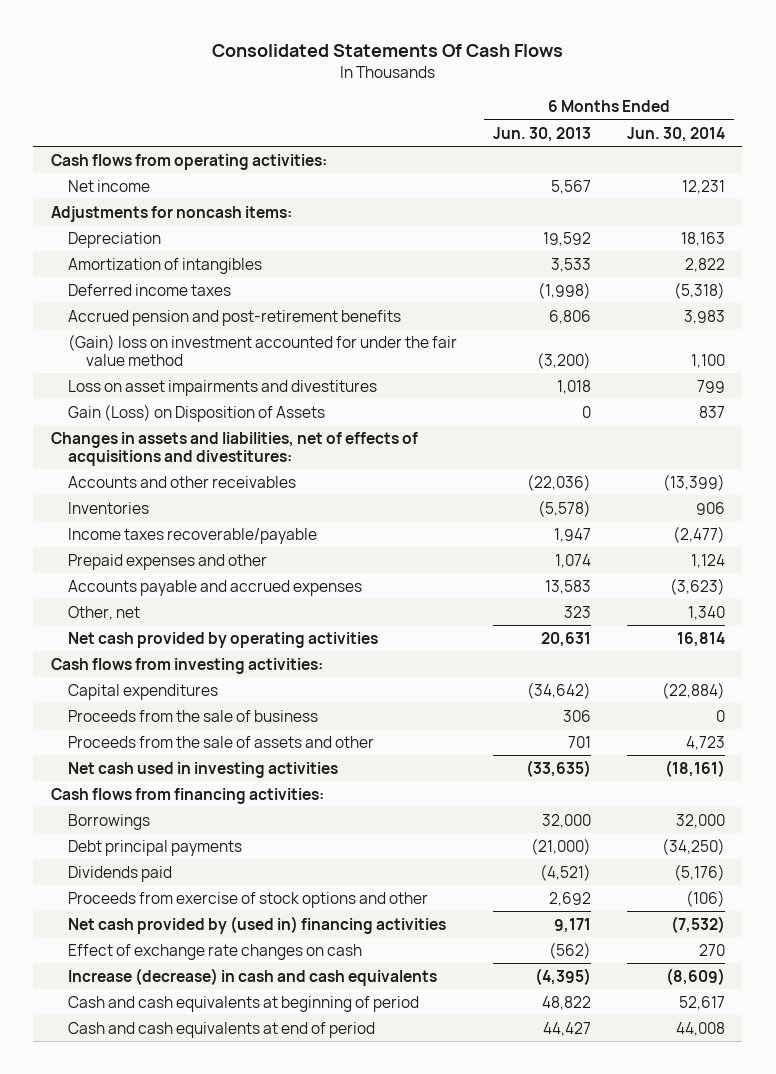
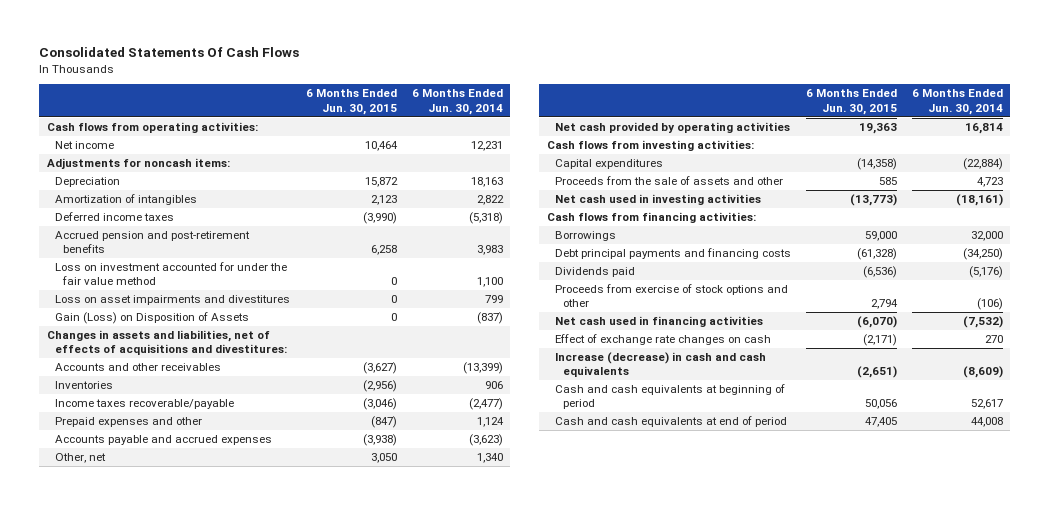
[492,126,591,142] Jun. 30, 2013 -> none
none -> [305,89,397,115] 6 Months Ended Jun. 30, 2015
[68,333,458,366] (Gain) loss on investment accounted for under the fair value method -> [55,261,288,286] Loss on investment accounted for under the fair value method
[698,405,725,418] 837 -> [476,311,503,324] (837)
[68,709,319,722] Proceeds from the sale of business -> none
[68,839,243,856] Debt principal payments -> [554,247,791,259] Debt principal payments and financing costs
[68,915,447,934] Net cash provided by (used in) financing activities -> [554,315,763,327] Net cash used in financing activities

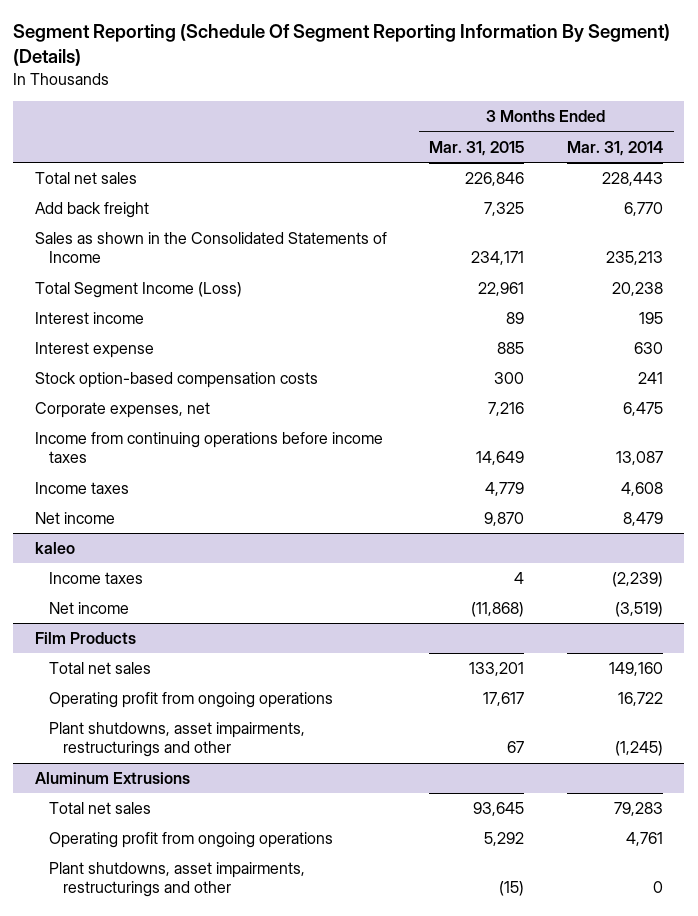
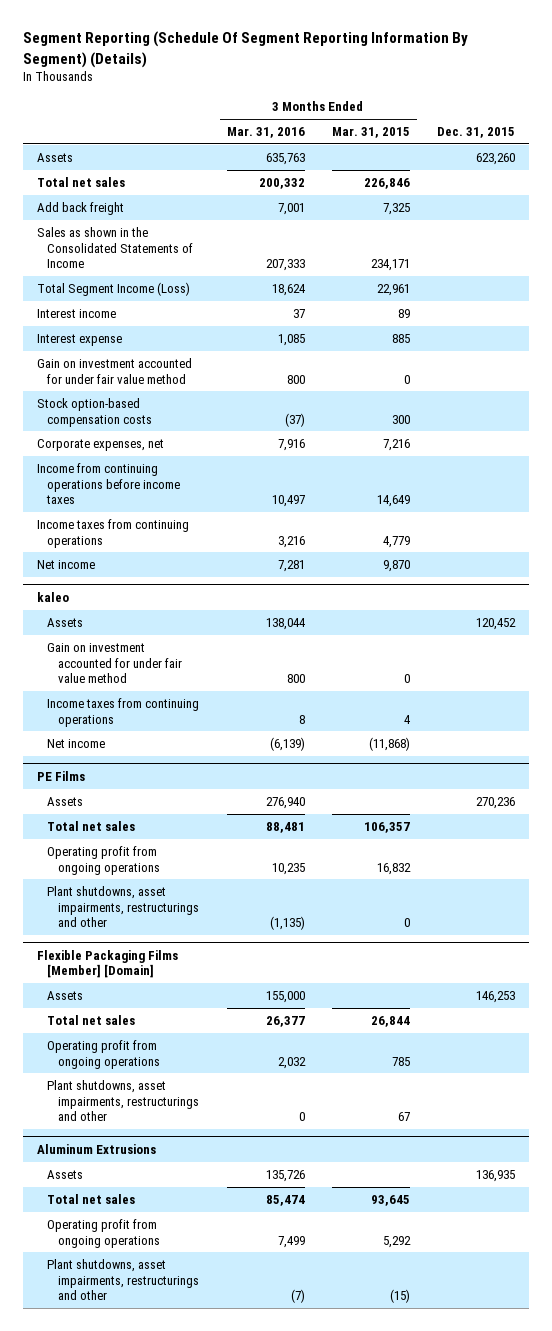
[567,140,664,156] Mar. 31, 2014 -> none
none -> [226,127,305,139] Mar. 31, 2016
none -> [437,127,516,139] Dec. 31, 2015
none -> [36,153,73,163] Assets
none -> [36,358,192,384] Gain on investment accounted for under fair value method
[34,482,129,495] Income taxes -> [36,519,189,548] Income taxes from continuing operations
none -> [47,618,84,628] Assets
none -> [47,643,182,684] Gain on investment accounted for under fair value method
[48,572,143,585] Income taxes -> [47,698,200,727] Income taxes from continuing operations
[34,632,136,645] Film Products -> none
none -> [36,770,85,781] PE Films
none -> [47,797,84,807] Assets
[469,662,525,677] 133,201 -> [363,822,410,834] 106,357
[483,692,525,707] 17,617 -> [376,862,411,875] 16,832
none -> [47,886,199,928] Plant shutdowns, asset impairments, restructurings and other
none -> [36,949,178,979] Flexible Packaging Films [Member] [Domain]
none -> [47,991,84,1001] Assets
none -> [47,1015,136,1026] Total net sales
none -> [47,1040,160,1069] Operating profit from ongoing operations
none -> [47,1170,84,1180] Assets

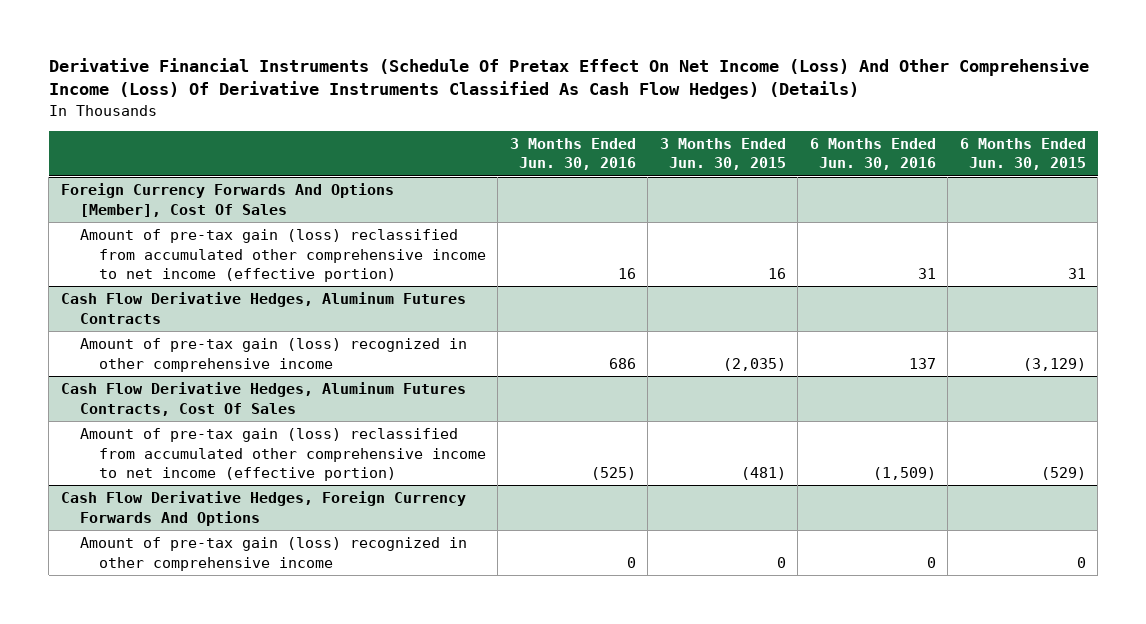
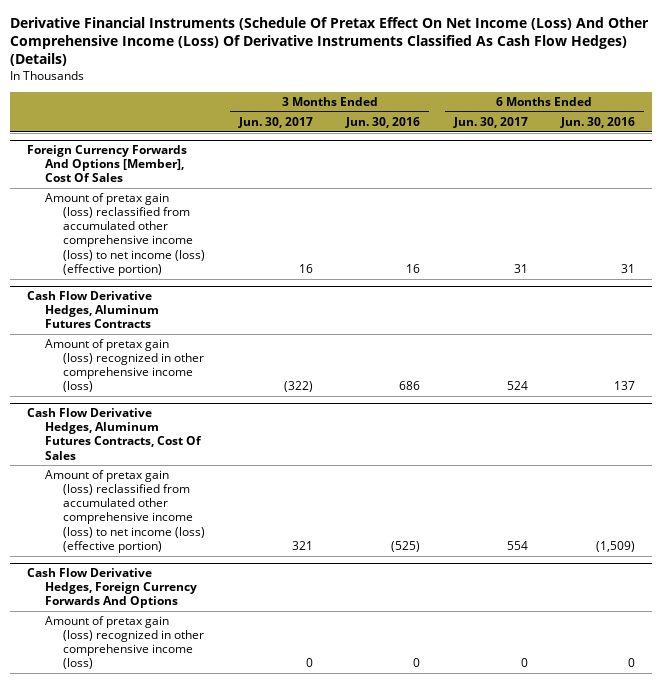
[659,137,786,171] 3 Months Ended Jun. 30, 2015 -> none
[959,137,1086,171] 6 Months Ended Jun. 30, 2015 -> none
none -> [237,116,313,128] Jun. 30, 2017
none -> [452,116,528,128] Jun. 30, 2017
[79,229,486,282] Amount of pre-tax gain (loss) reclassified from accumulated other comprehensive income to net income (effective portion) -> [44,193,206,276] Amount of pretax gain (loss) reclassified from accumulated other comprehensive income (loss) to net income (loss) (effective portion)
[79,338,467,372] Amount of pre-tax gain (loss) recognized in other comprehensive income -> [44,339,205,393] Amount of pretax gain (loss) recognized in other comprehensive income (loss)
[79,428,486,481] Amount of pre-tax gain (loss) reclassified from accumulated other comprehensive income to net income (effective portion) -> [44,470,206,553] Amount of pretax gain (loss) reclassified from accumulated other comprehensive income (loss) to net income (loss) (effective portion)
[79,537,467,571] Amount of pre-tax gain (loss) recognized in other comprehensive income -> [44,616,205,670] Amount of pretax gain (loss) recognized in other comprehensive income (loss)

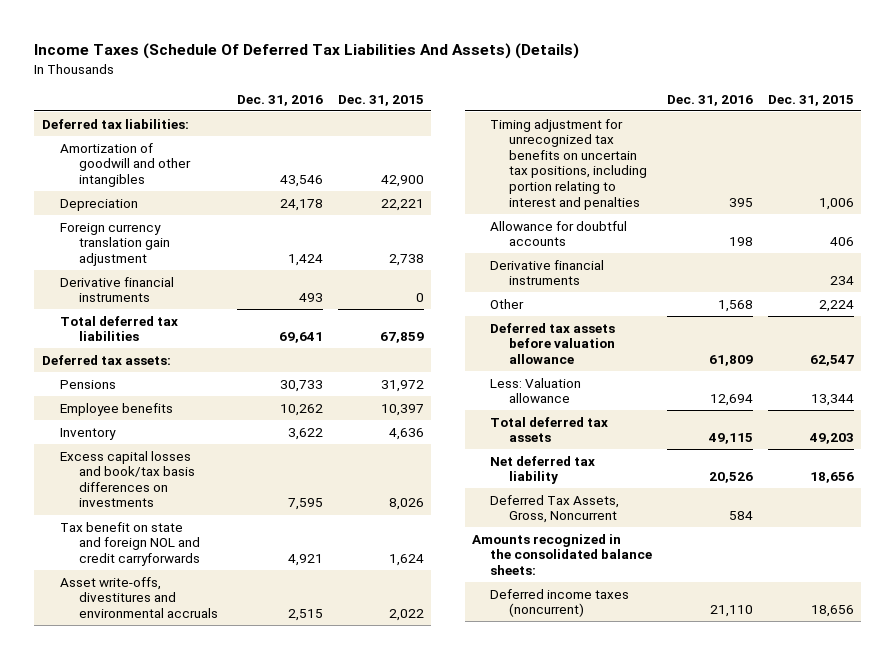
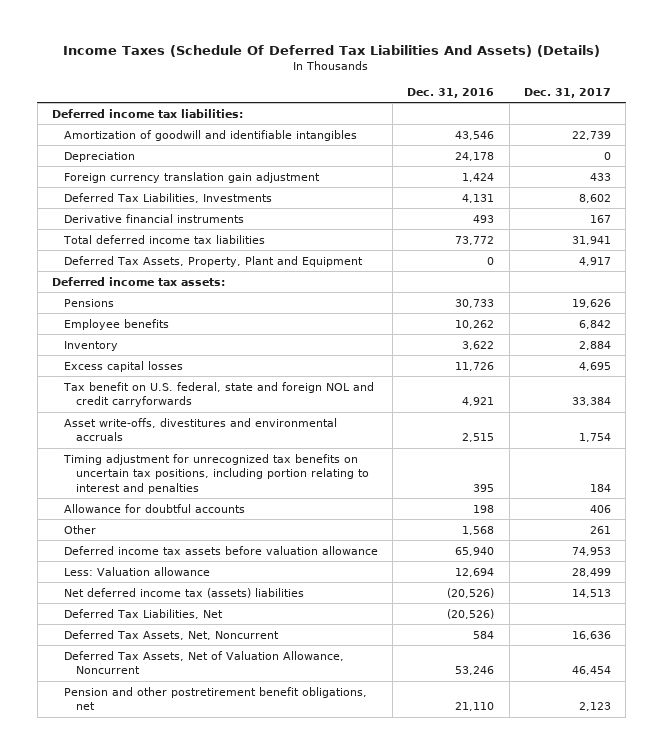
[337,94,424,106] Dec. 31, 2015 -> none
none -> [523,87,611,98] Dec. 31, 2017
[41,118,189,129] Deferred tax liabilities: -> [52,108,244,118] Deferred income tax liabilities:
[60,142,191,187] Amortization of goodwill and other intangibles -> [64,129,358,141] Amortization of goodwill and identifiable intangibles
none -> [64,192,273,203] Deferred Tax Liabilities, Investments
[60,315,179,342] Total deferred tax liabilities -> [63,234,266,244] Total deferred income tax liabilities
[278,332,323,344] 69,641 -> [455,235,495,245] 73,772
none -> [64,255,364,267] Deferred Tax Assets, Property, Plant and Equipment
[41,354,171,365] Deferred tax assets: -> [52,276,226,286] Deferred income tax assets:
[60,450,195,508] Excess capital losses and book/tax basis differences on investments -> [64,360,184,372] Excess capital losses
[287,498,323,511] 7,595 -> [455,361,495,371] 11,726
[60,521,200,566] Tax benefit on state and foreign NOL and credit carryforwards -> [63,381,375,408] Tax benefit on U.S. federal, state and foreign NOL and credit carryforwards
[490,259,605,286] Derivative financial instruments -> none
[490,322,616,364] Deferred tax assets before valuation allowance -> [64,545,379,555] Deferred income tax assets before valuation allowance
[709,354,754,366] 61,809 -> [455,546,495,556] 65,940
[490,416,609,443] Total deferred tax assets -> none
[471,533,653,575] Amounts recognized in the consolidated balance sheets: -> none
[490,455,596,485] Net deferred tax liability -> [64,587,305,598] Net deferred income tax (assets) liabilities
[709,472,754,484] 20,526 -> [447,587,495,598] (20,526)
none -> [64,608,224,619] Deferred Tax Liabilities, Net
[490,494,620,524] Deferred Tax Assets, Gross, Noncurrent -> [64,629,280,640] Deferred Tax Assets, Net, Noncurrent
none -> [64,650,345,675] Deferred Tax Assets, Net of Valuation Allowance, Noncurrent
[490,588,630,618] Deferred income taxes (noncurrent) -> [64,686,368,711] Pension and other postretirement benefit obligations, net

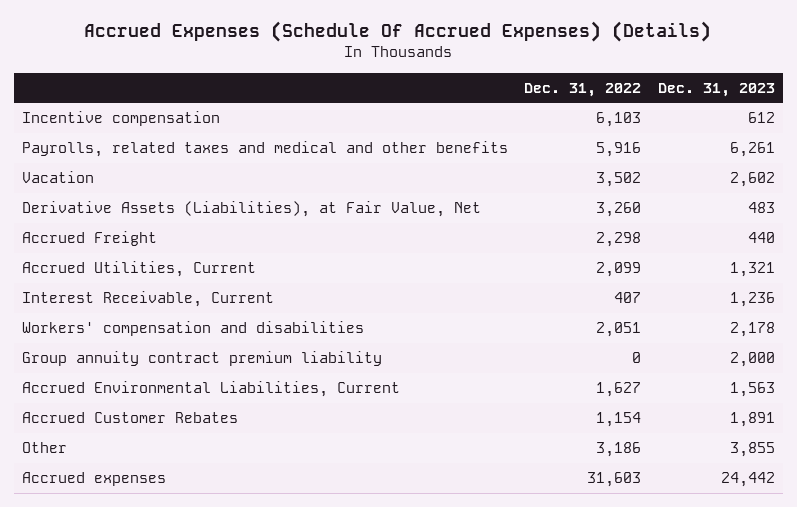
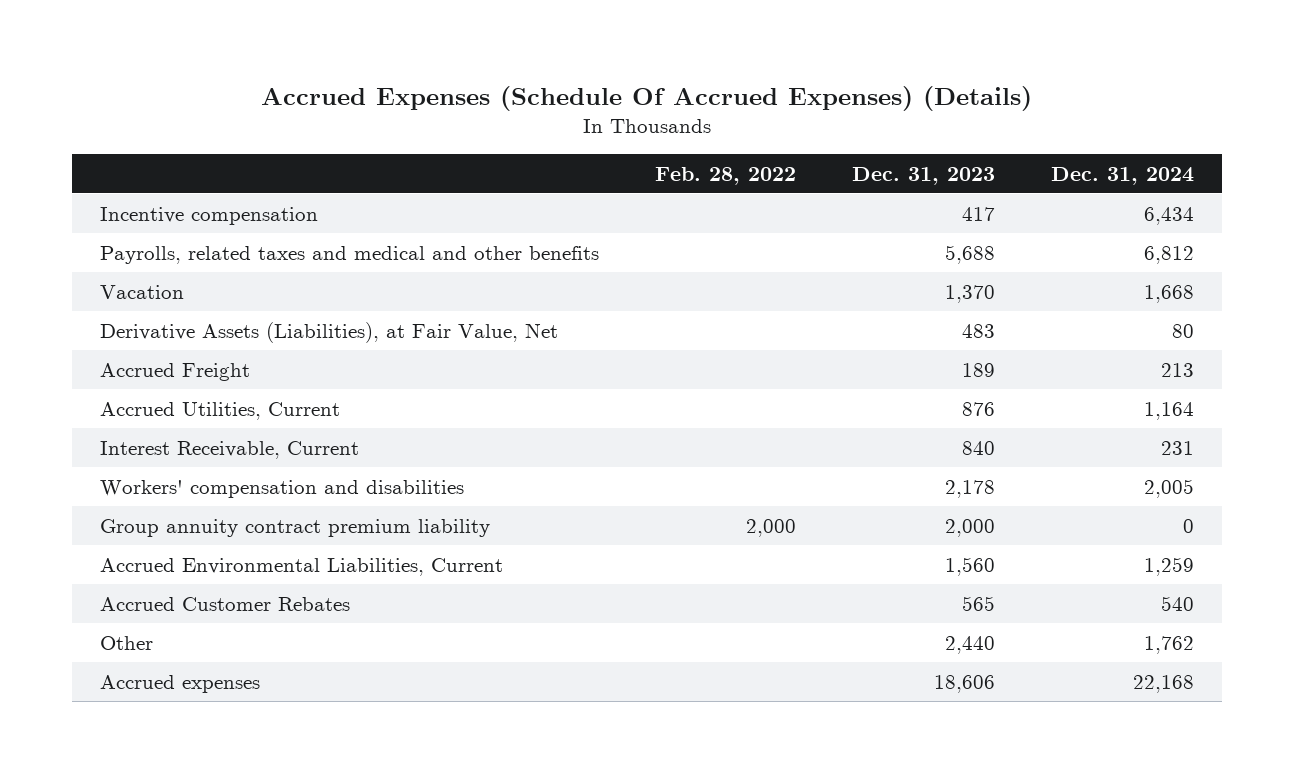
[524,82,642,97] Dec. 31, 2022 -> none
none -> [655,166,797,185] Feb. 28, 2022
none -> [1051,166,1195,185] Dec. 31, 2024
[748,112,776,124] 612 -> [962,206,996,221] 417
[730,142,776,158] 6,261 -> [945,244,996,264] 5,688
[730,172,776,188] 2,602 -> [945,284,996,303] 1,370
[748,232,776,244] 440 -> [962,362,996,377] 189
[730,262,776,278] 1,321 -> [962,401,996,416] 876
[730,292,776,308] 1,236 -> [962,440,996,455] 840
[730,382,776,398] 1,563 -> [945,556,996,576] 1,560
[730,412,776,428] 1,891 -> [962,595,996,611] 565
[730,442,776,458] 3,855 -> [945,635,996,654] 2,440
[721,472,776,488] 24,442 -> [934,674,996,693] 18,606

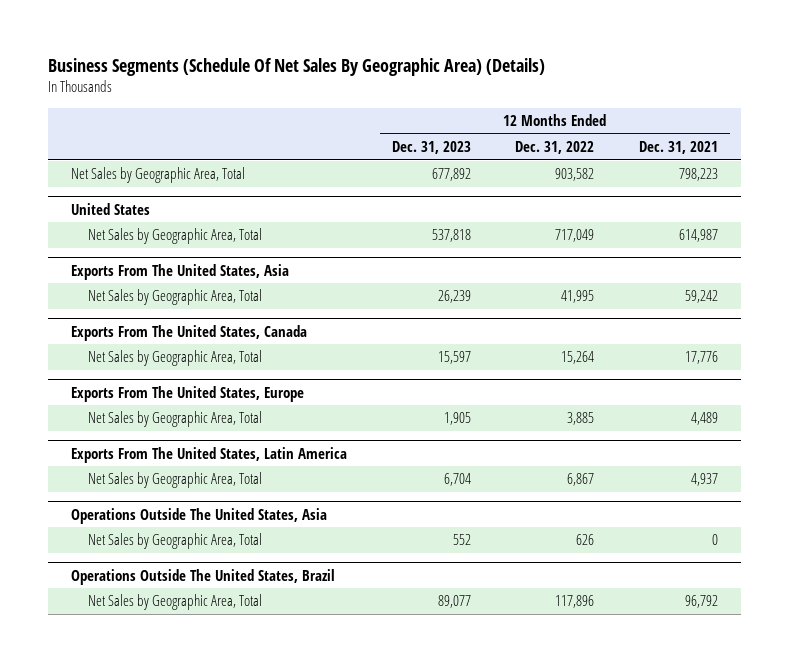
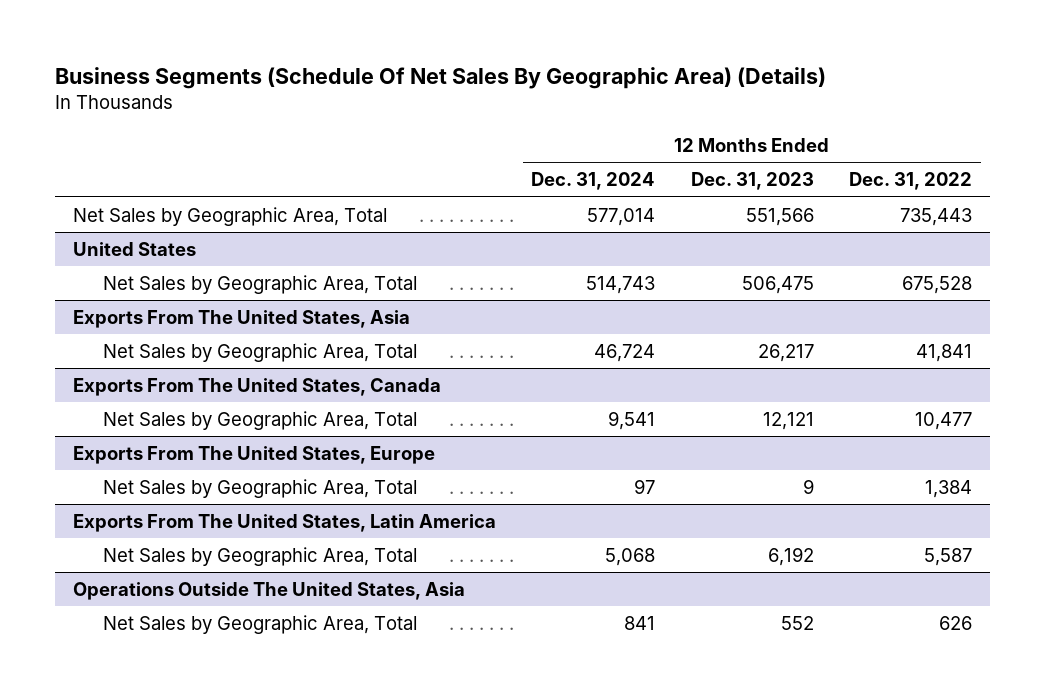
[639,141,719,155] Dec. 31, 2021 -> none
none -> [531,172,656,191] Dec. 31, 2024
[431,168,471,182] 677,892 -> [745,207,814,226] 551,566
[555,168,595,182] 903,582 -> [899,207,972,226] 735,443
[431,229,471,243] 537,818 -> [741,275,814,294] 506,475
[555,229,595,243] 717,049 -> [901,275,972,294] 675,528
[437,290,471,304] 26,239 -> [757,343,814,362] 26,217
[561,290,595,304] 41,995 -> [915,343,972,362] 41,841
[437,351,471,365] 15,597 -> [762,411,814,430] 12,121
[561,351,595,365] 15,264 -> [914,411,972,430] 10,477
[443,412,471,426] 1,905 -> [802,478,814,494] 9
[567,412,595,426] 3,885 -> [924,479,972,498] 1,384
[443,473,471,487] 6,704 -> [767,546,814,566] 6,192
[567,473,595,487] 6,867 -> [923,547,972,566] 5,587
[70,568,335,585] Operations Outside The United States, Brazil -> none
[87,594,262,611] Net Sales by Geographic Area, Total -> none

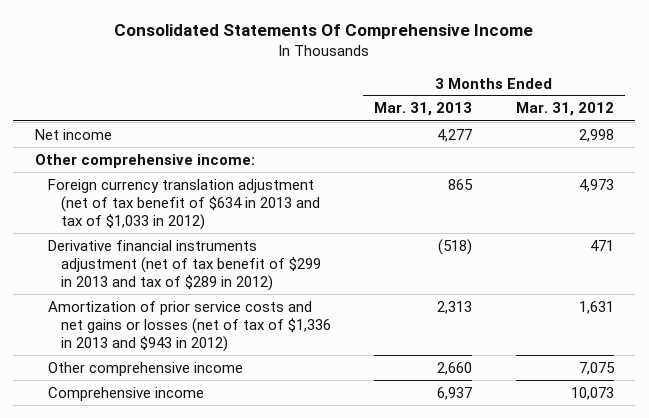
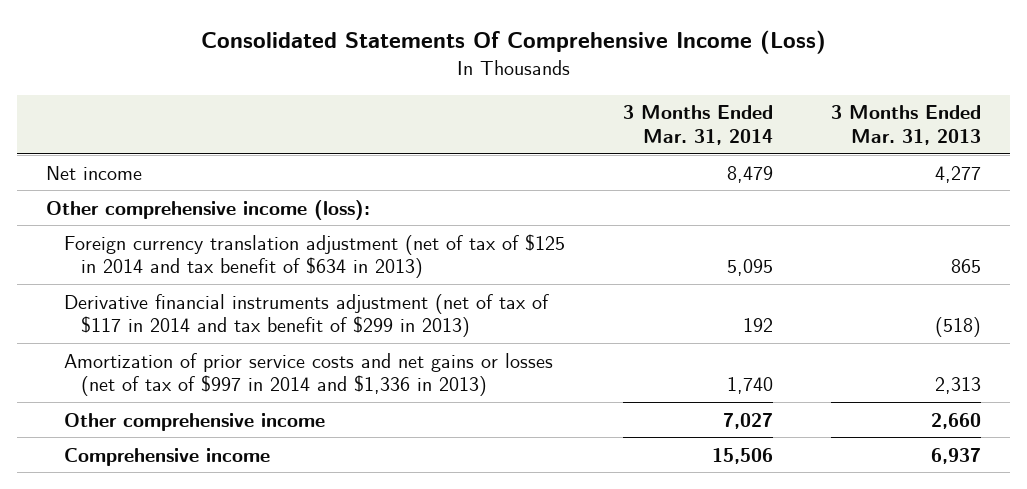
[114,24,534,40] Consolidated Statements Of Comprehensive Income -> [200,29,826,54] Consolidated Statements Of Comprehensive Income (Loss)
[515,102,614,117] Mar. 31, 2012 -> none
none -> [622,105,773,146] 3 Months Ended Mar. 31, 2014
[34,153,255,168] Other comprehensive income: -> [46,199,371,220] Other comprehensive income (loss):
[47,178,320,230] Foreign currency translation adjustment (net of tax benefit of $634 in 2013 and tax of $1,033 in 2012) -> [63,233,565,279] Foreign currency translation adjustment (net of tax of $125 in 2014 and tax benefit of $634 in 2013)
[47,239,321,291] Derivative financial instruments adjustment (net of tax benefit of $299 in 2013 and tax of $289 in 2012) -> [63,293,549,338] Derivative financial instruments adjustment (net of tax of $117 in 2014 and tax benefit of $299 in 2013)
[47,300,331,352] Amortization of prior service costs and net gains or losses (net of tax of $1,336 in 2013 and $943 in 2012) -> [63,352,553,397] Amortization of prior service costs and net gains or losses (net of tax of $997 in 2014 and $1,336 in 2013)

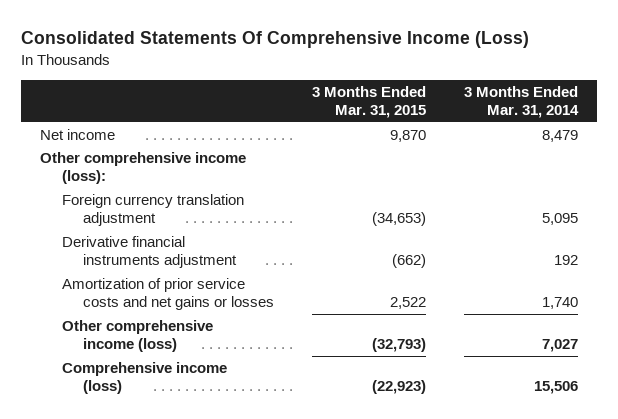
[831,105,982,146] 3 Months Ended Mar. 31, 2013 -> none
none -> [312,85,427,119] 3 Months Ended Mar. 31, 2015
[63,233,565,279] Foreign currency translation adjustment (net of tax of $125 in 2014 and tax benefit of $634 in 2013) -> [61,193,244,227] Foreign currency translation adjustment
[63,293,549,338] Derivative financial instruments adjustment (net of tax of $117 in 2014 and tax benefit of $299 in 2013) -> [61,235,238,269] Derivative financial instruments adjustment
[63,352,553,397] Amortization of prior service costs and net gains or losses (net of tax of $997 in 2014 and $1,336 in 2013) -> [61,277,275,311] Amortization of prior service costs and net gains or losses
[63,412,325,431] Other comprehensive income -> [61,319,213,353] Other comprehensive income (loss)
[63,447,270,466] Comprehensive income -> [61,361,227,395] Comprehensive income (loss)

